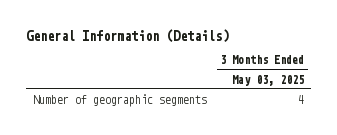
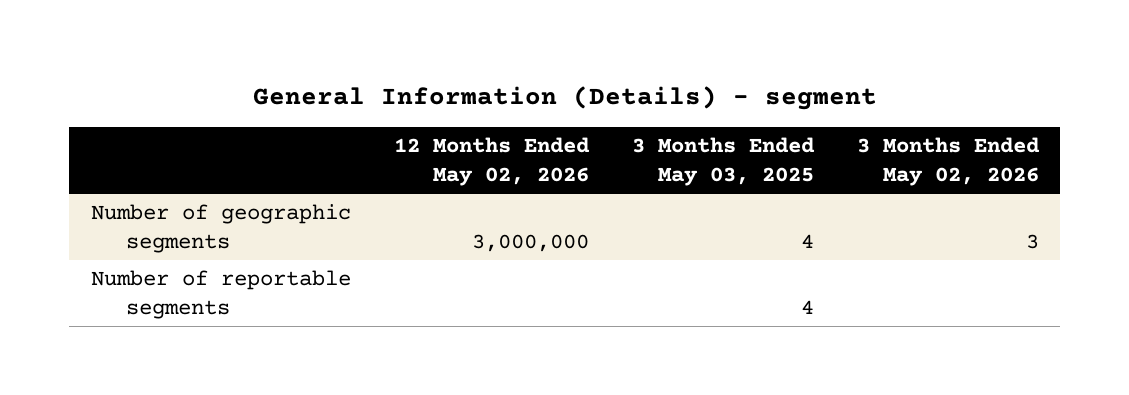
[25,28,229,43] General Information (Details) -> [252,86,877,111] General Information (Details) - segment
none -> [393,137,590,187] 12 Months Ended May 02, 2026
none -> [856,137,1040,187] 3 Months Ended May 02, 2026
none -> [90,270,351,320] Number of reportable segments

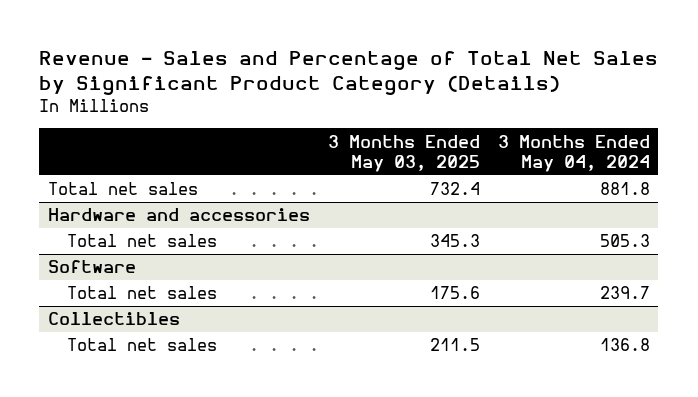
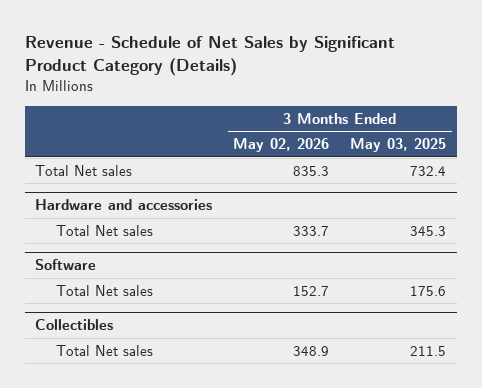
[39,50,659,95] Revenue - Sales and Percentage of Total Net Sales by Significant Product Category (Details) -> [24,35,395,76] Revenue - Schedule of Net Sales by Significant Product Category (Details)
[497,134,650,173] 3 Months Ended May 04, 2024 -> none
none -> [233,138,330,153] May 02, 2026
[48,182,199,196] Total net sales -> [35,164,133,176] Total Net sales
[67,234,218,248] Total net sales -> [55,224,153,236] Total Net sales
[67,286,218,300] Total net sales -> [55,284,153,296] Total Net sales
[67,338,218,352] Total net sales -> [55,344,153,356] Total Net sales

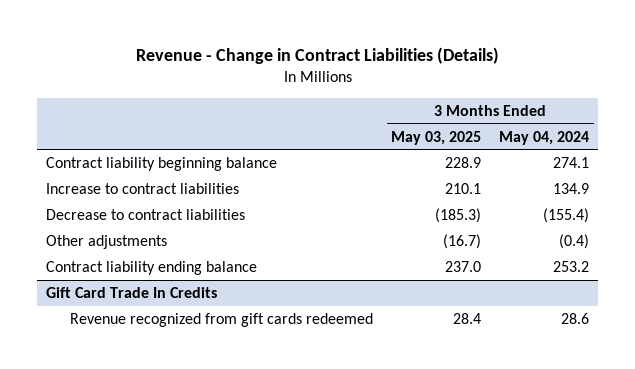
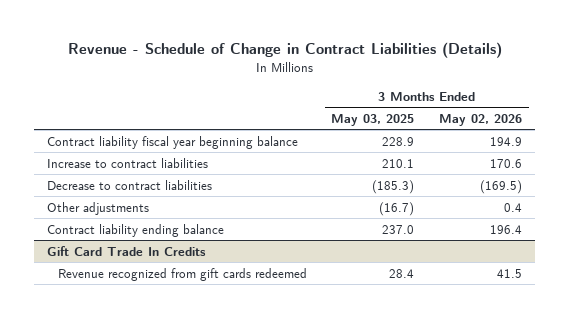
[135,47,499,65] Revenue - Change in Contract Liabilities (Details) -> [67,42,502,59] Revenue - Schedule of Change in Contract Liabilities (Details)
[499,130,590,145] May 04, 2024 -> none
none -> [439,113,523,126] May 02, 2026
[46,156,278,171] Contract liability beginning balance -> [46,135,298,149] Contract liability fiscal year beginning balance

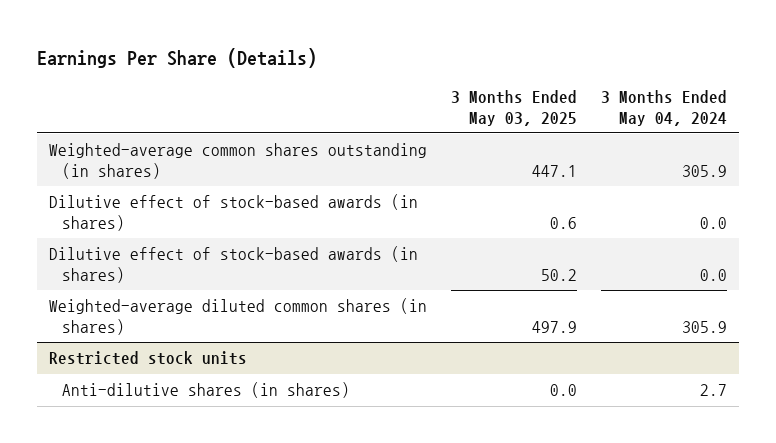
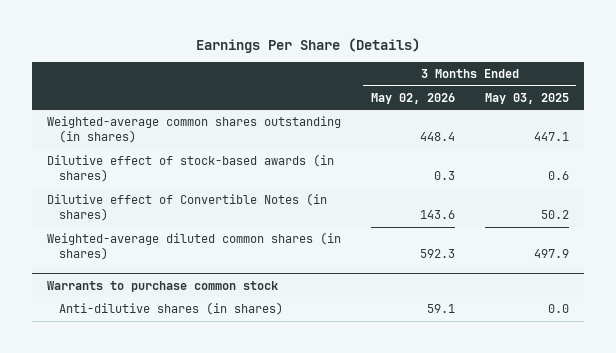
[601,90,728,126] 3 Months Ended May 04, 2024 -> none
none -> [370,92,455,104] May 02, 2026
[48,246,418,283] Dilutive effect of stock-based awards (in shares) -> [46,193,327,222] Dilutive effect of Convertible Notes (in shares)
[48,351,247,366] Restricted stock units -> none
none -> [46,280,278,292] Warrants to purchase common stock

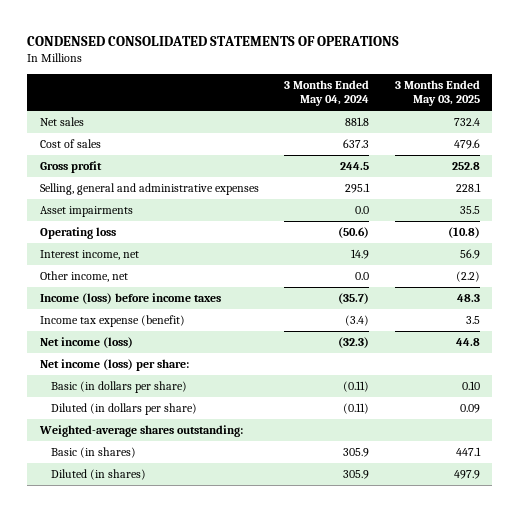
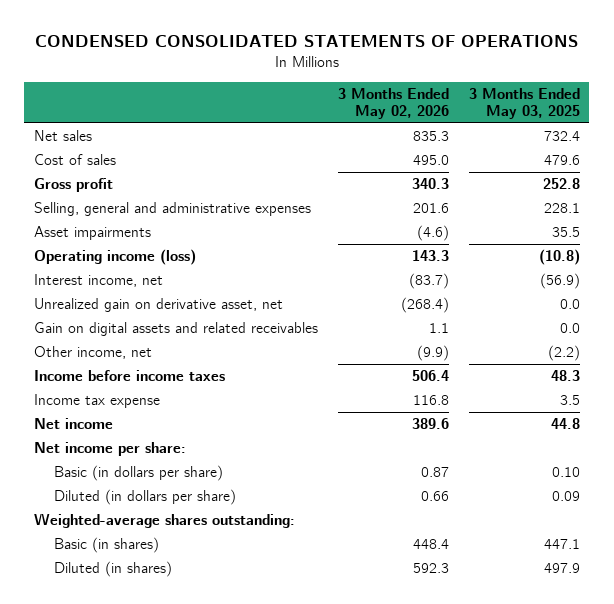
[284,79,370,107] 3 Months Ended May 04, 2024 -> none
none -> [337,87,449,120] 3 Months Ended May 02, 2026
[39,226,116,239] Operating loss -> [34,248,197,265] Operating income (loss)
[459,248,480,259] 56.9 -> [539,272,580,289] (56.9)
none -> [34,297,284,312] Unrealized gain on derivative asset, net
none -> [34,321,319,336] Gain on digital assets and related receivables
[39,292,221,304] Income (loss) before income taxes -> [34,369,226,381] Income before income taxes
[39,314,185,327] Income tax expense (benefit) -> [34,393,161,408] Income tax expense
[39,336,133,348] Net income (loss) -> [34,417,114,429] Net income
[39,358,189,371] Net income (loss) per share: -> [34,441,187,456] Net income per share:

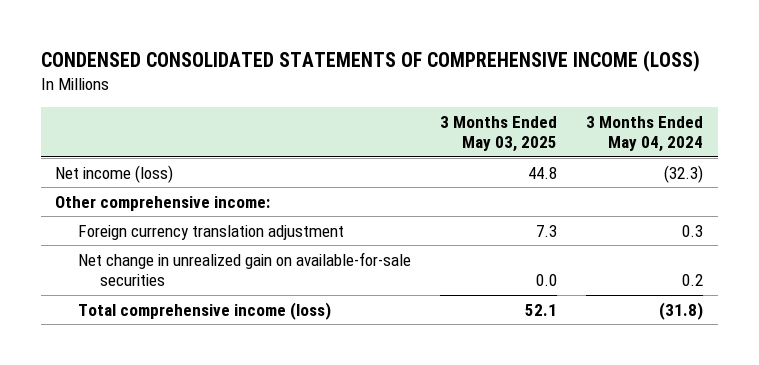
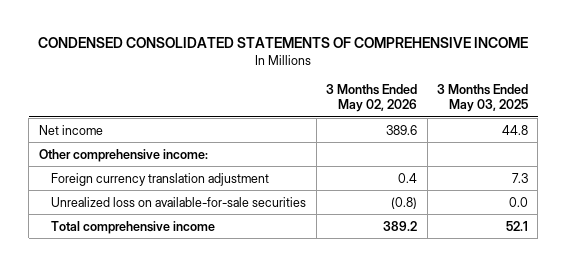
[40,50,700,73] CONDENSED CONSOLIDATED STATEMENTS OF COMPREHENSIVE INCOME (LOSS) -> [38,37,529,49] CONDENSED CONSOLIDATED STATEMENTS OF COMPREHENSIVE INCOME
[586,115,704,153] 3 Months Ended May 04, 2024 -> none
none -> [326,83,418,113] 3 Months Ended May 02, 2026
[55,164,174,183] Net income (loss) -> [38,124,103,135] Net income
[77,251,411,287] Net change in unrealized gain on available-for-sale securities -> [51,196,307,207] Unrealized loss on available-for-sale securities
[77,301,331,320] Total comprehensive income (loss) -> [51,220,216,234] Total comprehensive income

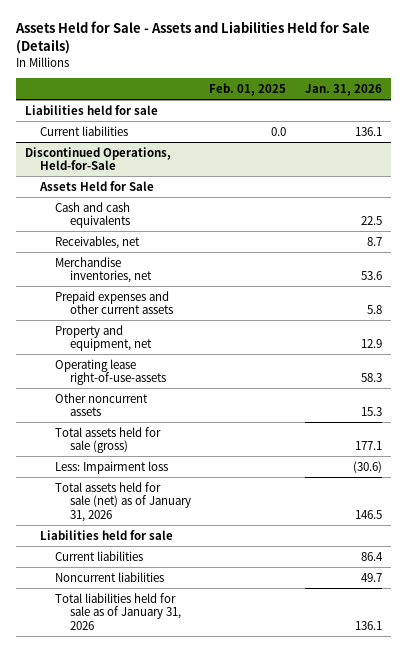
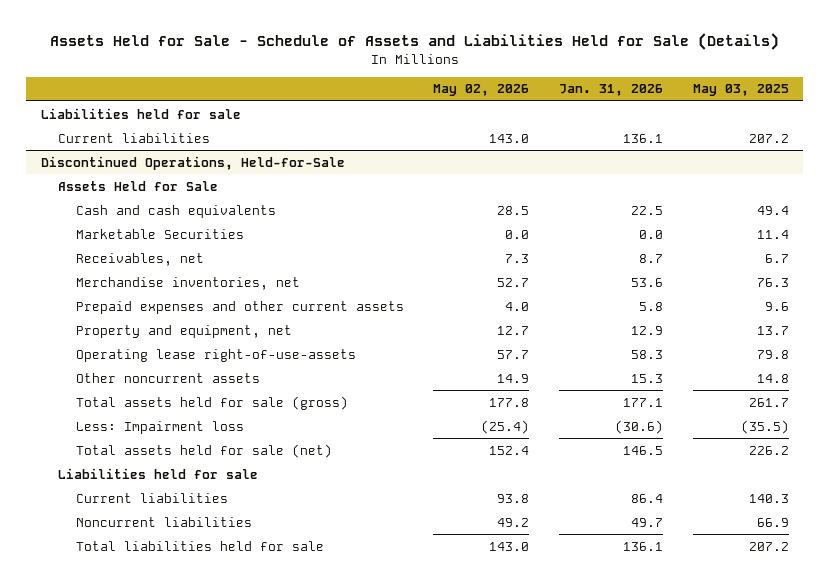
[14,21,370,55] Assets Held for Sale - Assets and Liabilities Held for Sale (Details) -> [49,33,779,51] Assets Held for Sale - Schedule of Assets and Liabilities Held for Sale (Details)
[209,82,287,96] Feb. 01, 2025 -> none
none -> [433,84,530,97] May 02, 2026
none -> [692,84,789,97] May 03, 2025
none -> [75,228,244,239] Marketable Securities
[54,481,191,522] Total assets held for sale (net) as of January 31, 2026 -> [75,443,332,458] Total assets held for sale (net)
[54,592,181,630] Total liabilities held for sale as of January 31, 2026 -> [75,540,324,551] Total liabilities held for sale

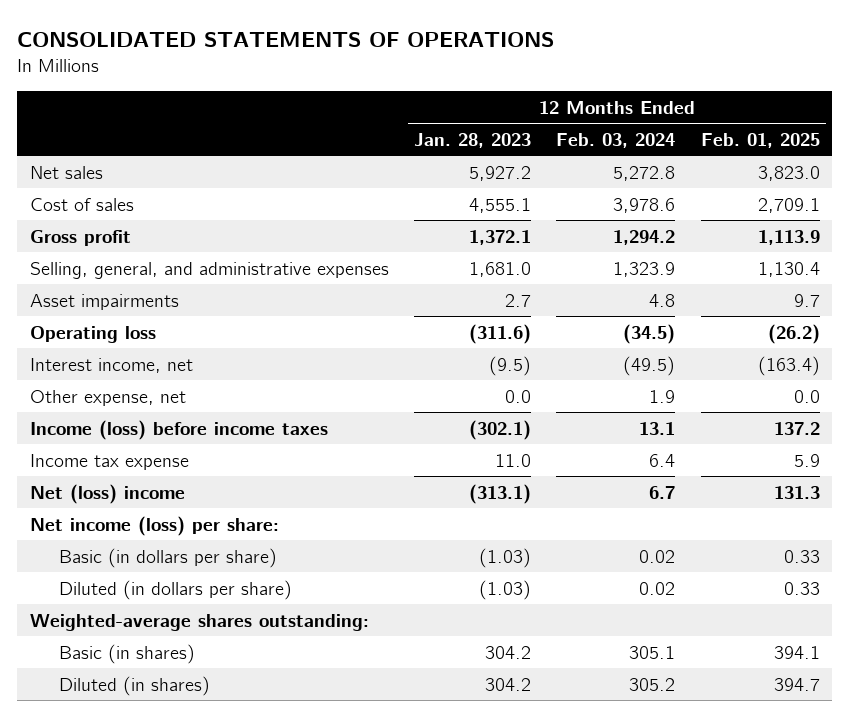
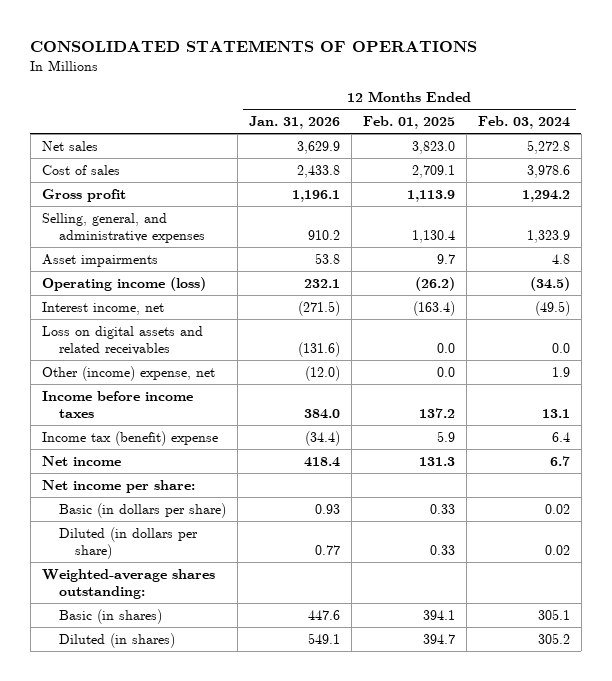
[414,132,532,148] Jan. 28, 2023 -> none
none -> [248,116,340,130] Jan. 31, 2026
[29,325,156,343] Operating loss -> [42,276,207,291] Operating income (loss)
none -> [42,325,204,356] Loss on digital assets and related receivables
[29,389,186,406] Other expense, net -> [42,365,216,381] Other (income) expense, net
[29,419,328,440] Income (loss) before income taxes -> [42,390,194,419] Income before income taxes
[29,453,189,470] Income tax expense -> [42,430,219,446] Income tax (benefit) expense
[29,483,185,504] Net (loss) income -> [42,455,122,466] Net income
[29,515,279,536] Net income (loss) per share: -> [42,479,196,493] Net income per share:

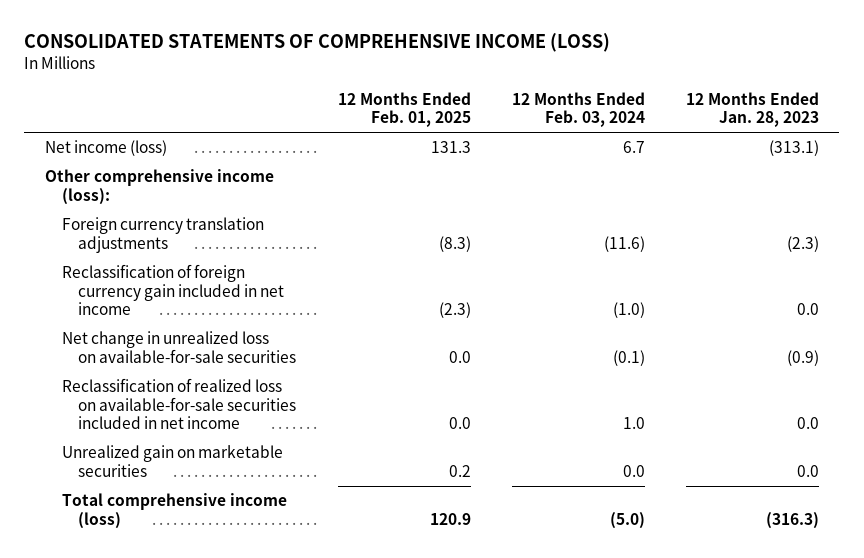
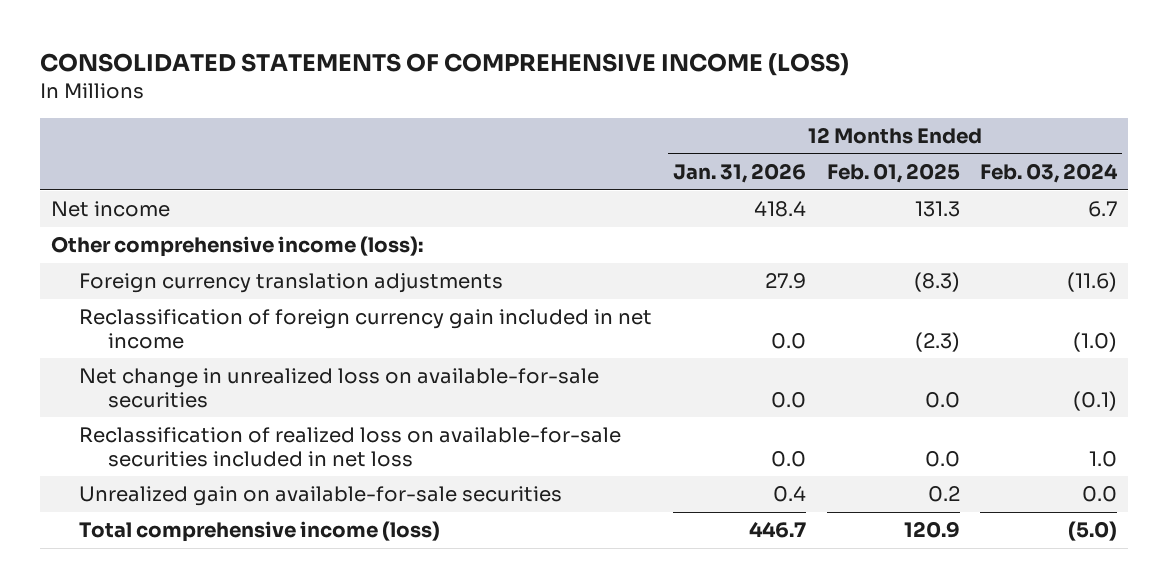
[685,91,819,128] 12 Months Ended Jan. 28, 2023 -> none
none -> [672,163,806,184] Jan. 31, 2026
[44,140,167,157] Net income (loss) -> [50,201,170,218] Net income
[61,378,297,430] Reclassification of realized loss on available-for-sale securities included in net income -> [79,427,622,467] Reclassification of realized loss on available-for-sale securities included in net loss
[61,445,283,477] Unrealized gain on marketable securities -> [79,486,563,507] Unrealized gain on available-for-sale securities

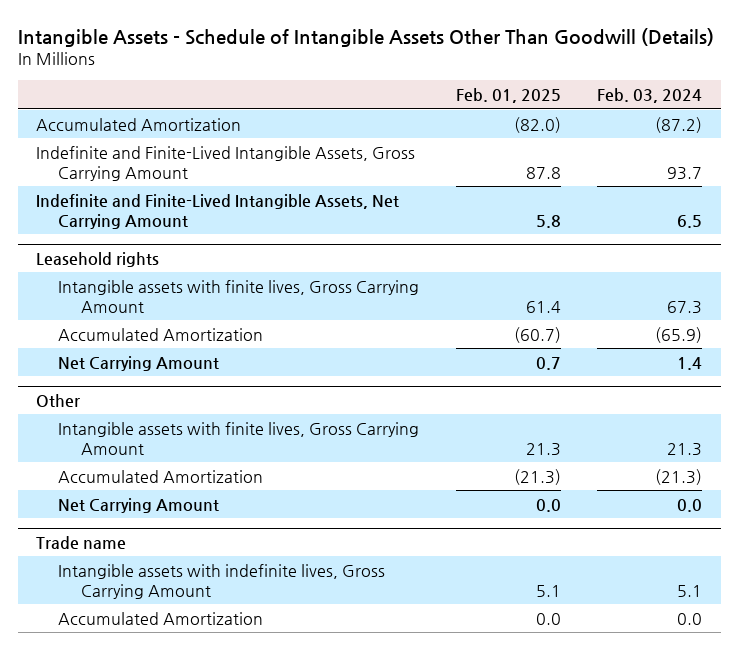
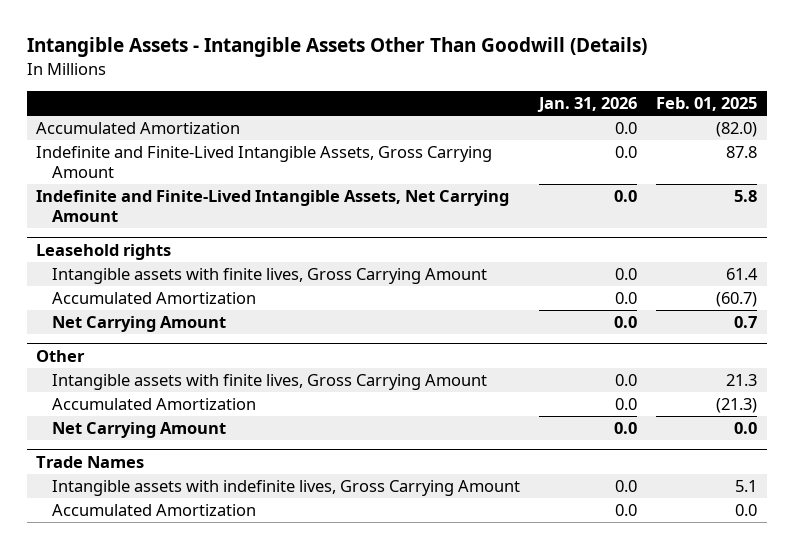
[18,27,715,47] Intangible Assets - Schedule of Intangible Assets Other Than Goodwill (Details) -> [26,37,647,58] Intangible Assets - Intangible Assets Other Than Goodwill (Details)
[597,88,703,104] Feb. 03, 2024 -> none
none -> [537,97,638,113] Jan. 31, 2026
[36,535,127,549] Trade name -> [36,455,145,468] Trade Names

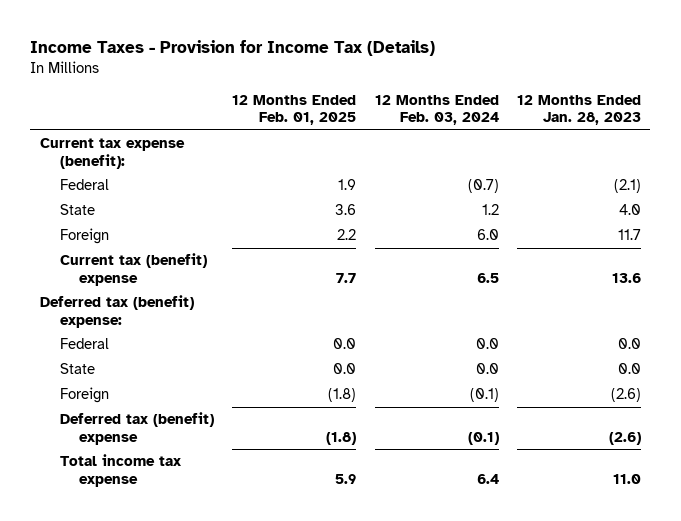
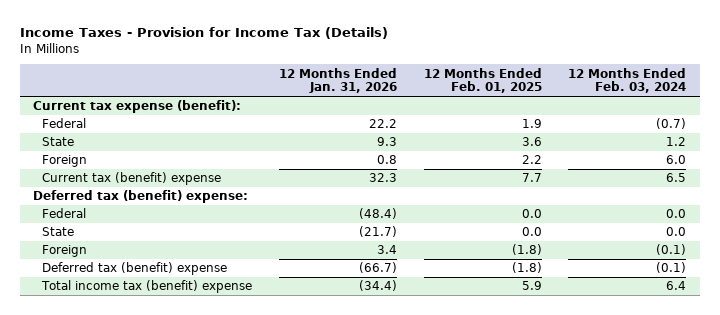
[516,94,641,126] 12 Months Ended Jan. 28, 2023 -> none
none -> [278,67,397,94] 12 Months Ended Jan. 31, 2026
[59,454,181,487] Total income tax expense -> [41,280,253,294] Total income tax (benefit) expense

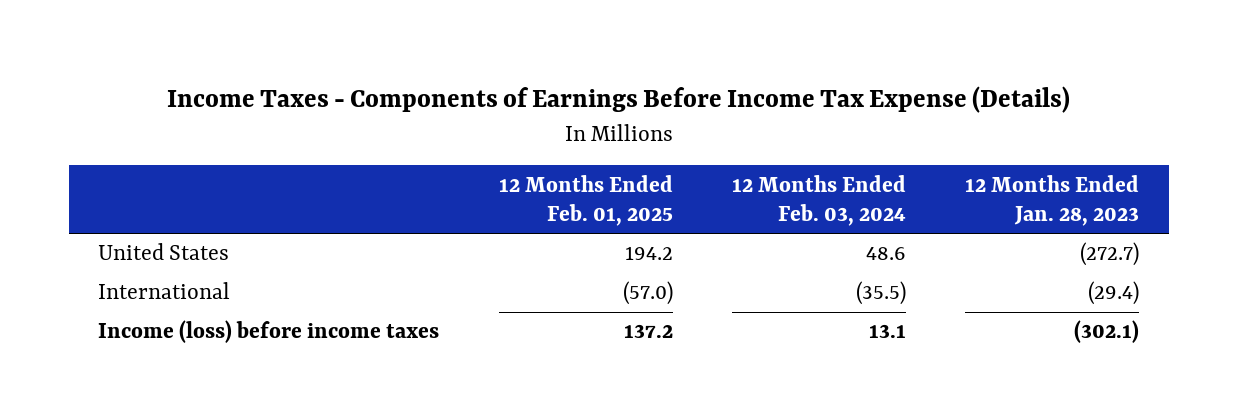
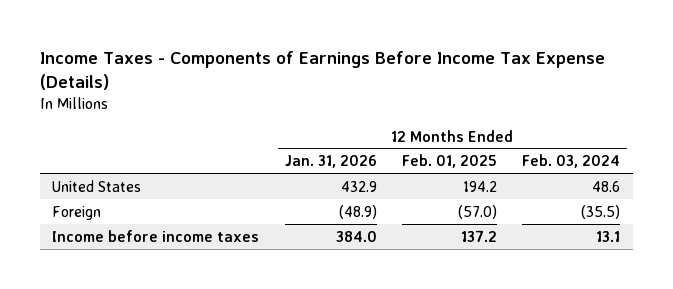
[965,174,1140,227] 12 Months Ended Jan. 28, 2023 -> none
none -> [284,155,377,169] Jan. 31, 2026
[98,282,231,300] International -> [52,205,102,220] Foreign
[98,320,440,344] Income (loss) before income taxes -> [52,229,260,242] Income before income taxes

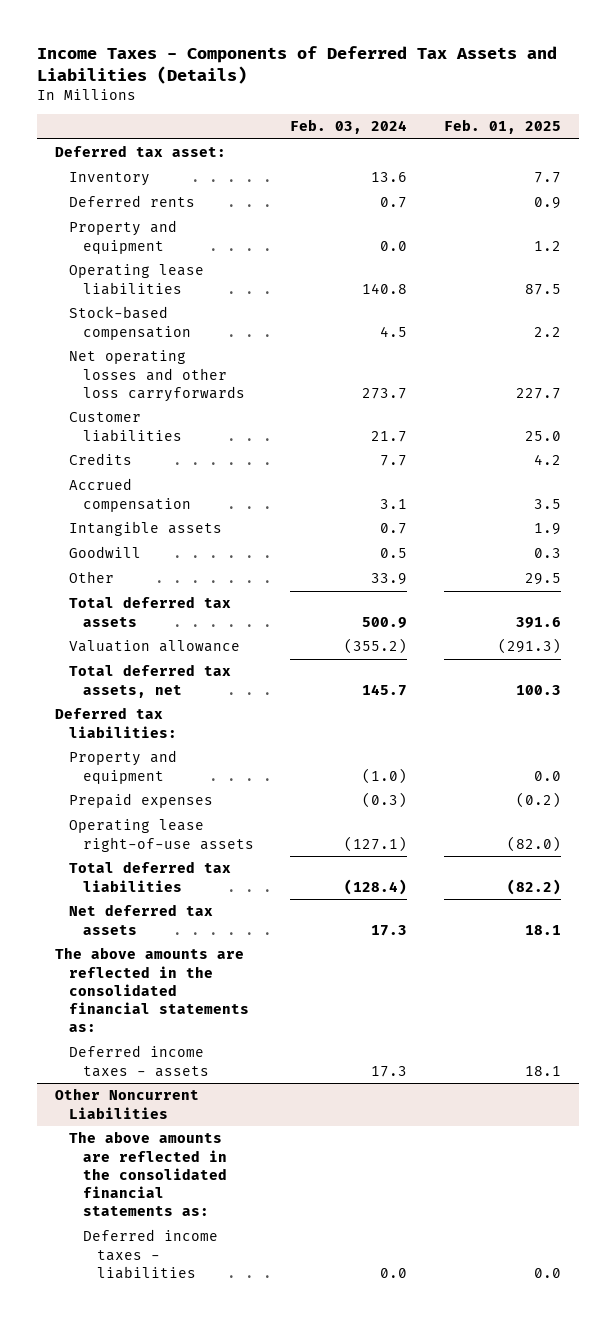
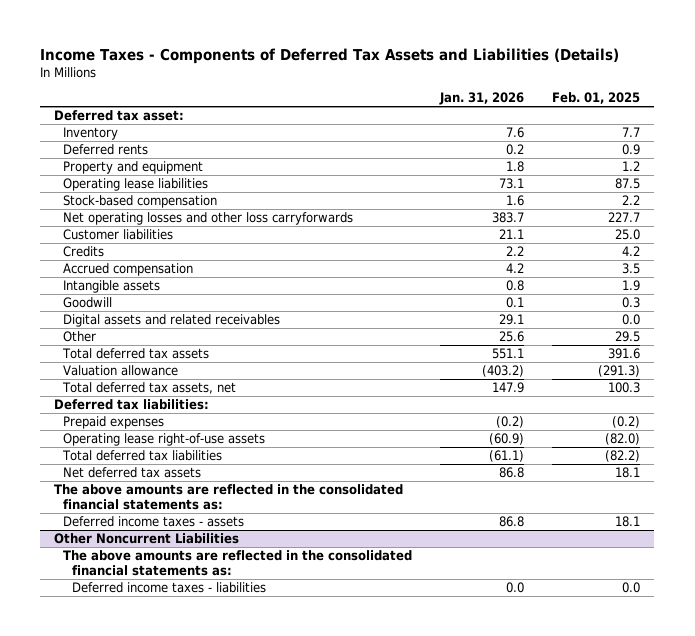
[290,119,408,135] Feb. 03, 2024 -> none
none -> [439,92,525,106] Jan. 31, 2026
none -> [63,314,281,328] Digital assets and related receivables
[68,750,177,784] Property and equipment -> none

